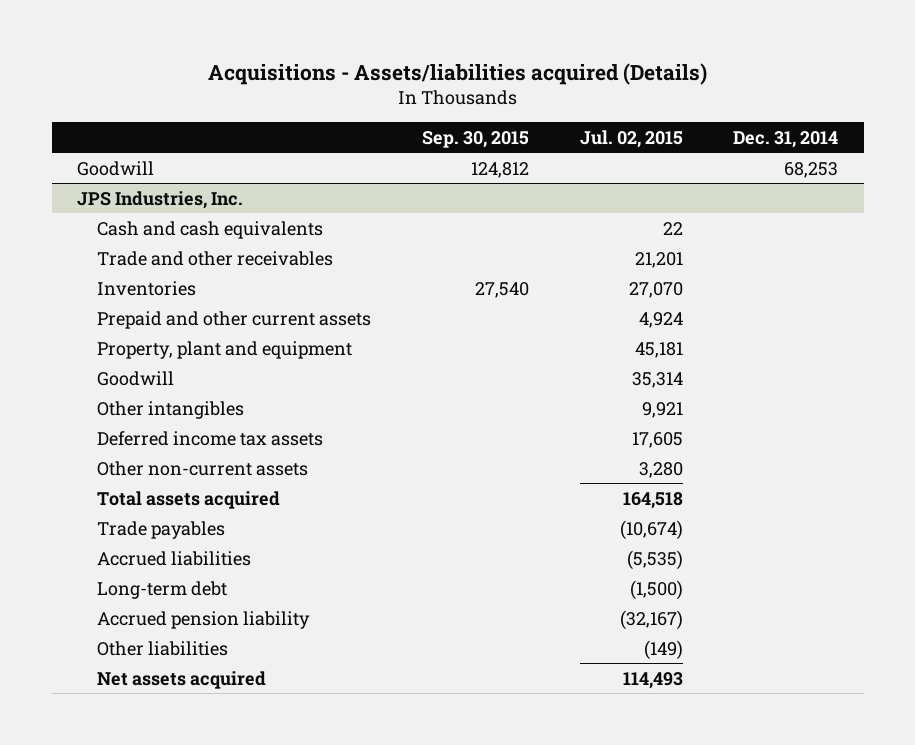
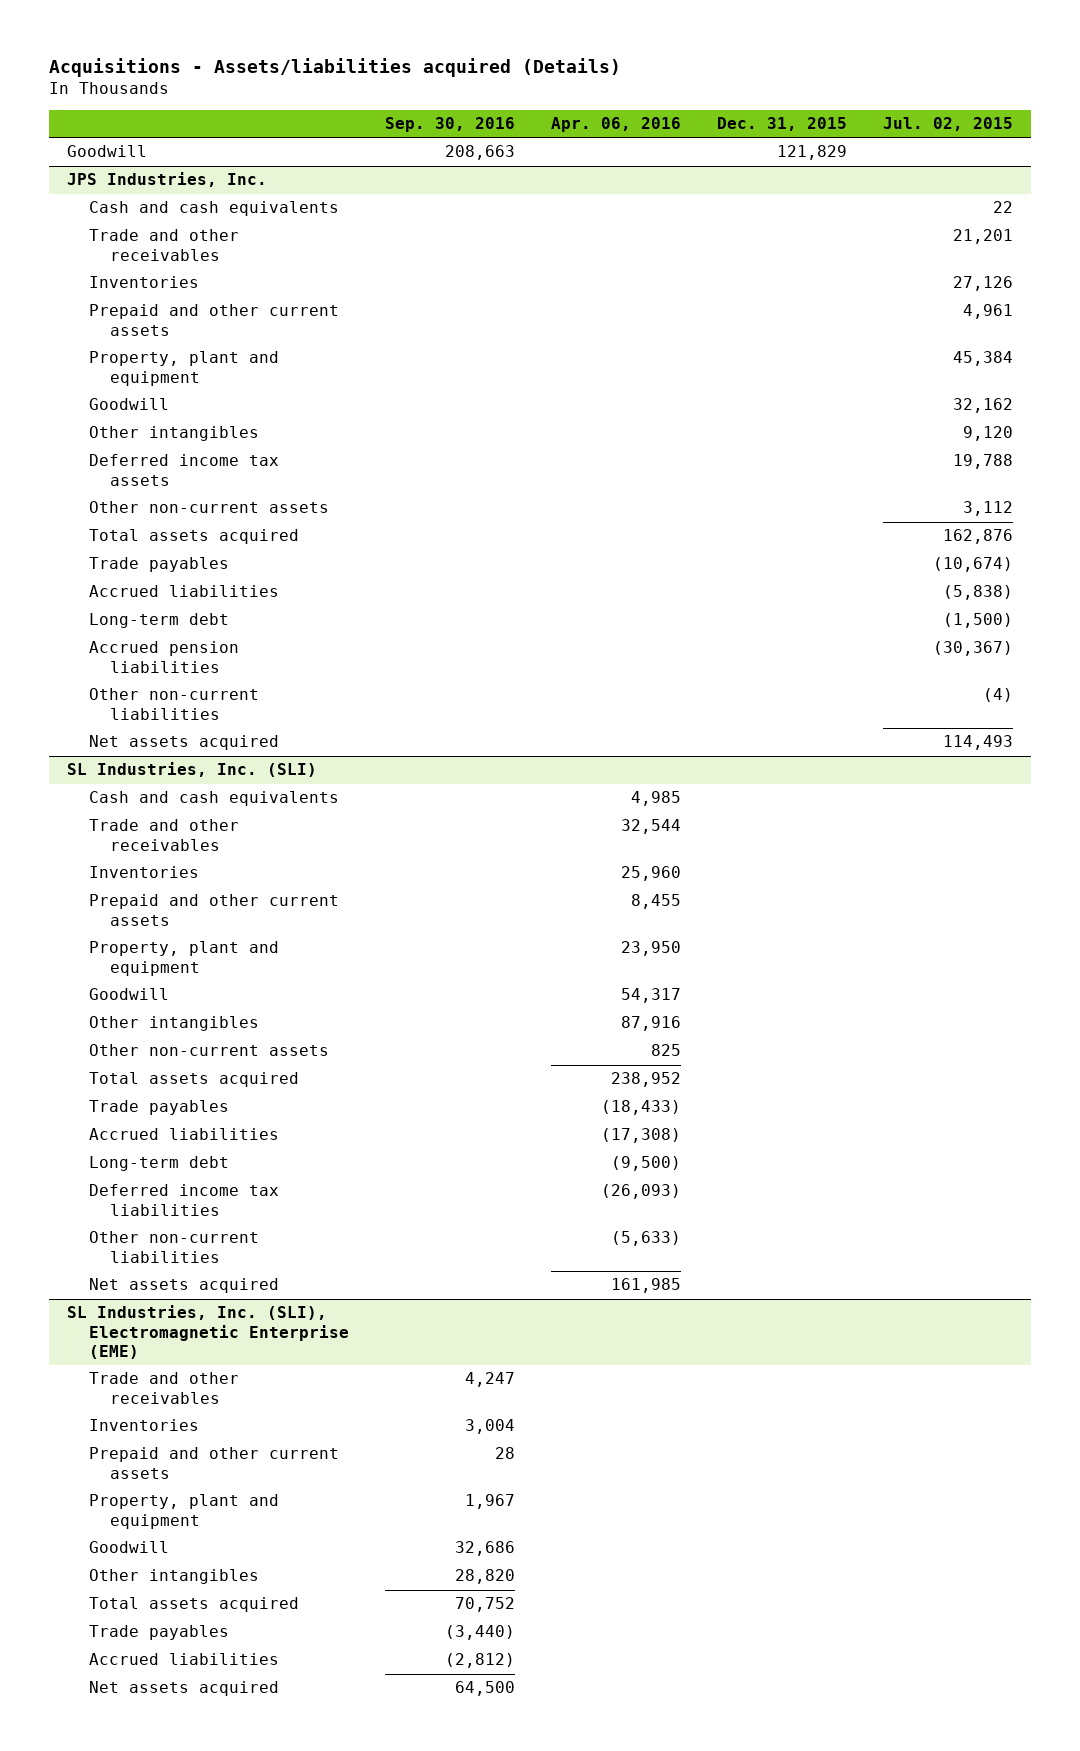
[421,130,529,148] Sep. 30, 2015 -> none
[733,130,839,148] Dec. 31, 2014 -> none
none -> [384,117,515,133] Sep. 30, 2016
none -> [550,117,681,133] Apr. 06, 2016
none -> [716,117,847,132] Dec. 31, 2015
[628,281,683,298] 27,070 -> [952,276,1013,292] 27,126
[638,311,683,328] 4,924 -> [962,304,1013,320] 4,961
[634,341,683,358] 45,181 -> [952,351,1013,367] 45,384
[631,371,683,388] 35,314 -> [952,398,1013,414] 32,162
[641,401,683,418] 9,921 -> [962,426,1013,442] 9,120
[631,431,683,448] 17,605 -> [952,454,1013,470] 19,788
[638,461,683,478] 3,280 -> [962,501,1013,517] 3,112
[622,491,683,509] 164,518 -> [942,529,1013,545] 162,876
[626,549,683,570] (5,535) -> [942,585,1013,601] (5,838)
[97,610,311,629] Accrued pension liability -> [88,641,239,673] Accrued pension liabilities
[619,609,683,630] (32,167) -> [932,641,1013,657] (30,367)
[97,640,229,656] Other liabilities -> [88,688,259,720] Other non-current liabilities
[643,639,683,660] (149) -> [982,688,1013,703] (4)
none -> [67,762,318,778] SL Industries, Inc. (SLI)
none -> [88,791,339,807] Cash and cash equivalents
none -> [88,819,239,851] Trade and other receivables
none -> [88,866,199,879] Inventories
none -> [88,894,339,926] Prepaid and other current assets
none -> [88,941,279,976] Property, plant and equipment
none -> [88,988,169,1001] Goodwill
none -> [88,1016,259,1032] Other intangibles
none -> [88,1044,329,1057] Other non-current assets
none -> [88,1072,299,1088] Total assets acquired
none -> [88,1100,229,1116] Trade payables
none -> [88,1128,279,1141] Accrued liabilities
none -> [88,1156,229,1172] Long-term debt
none -> [88,1184,279,1216] Deferred income tax liabilities
none -> [88,1231,259,1263] Other non-current liabilities
none -> [88,1278,279,1294] Net assets acquired
none -> [67,1305,349,1359] SL Industries, Inc. (SLI), Electromagnetic Enterprise (EME)
none -> [88,1372,239,1404] Trade and other receivables
none -> [88,1419,199,1432] Inventories
none -> [88,1447,339,1479] Prepaid and other current assets
none -> [88,1494,279,1529] Property, plant and equipment
none -> [88,1541,169,1554] Goodwill
none -> [88,1569,259,1585] Other intangibles
none -> [88,1597,299,1613] Total assets acquired
none -> [88,1625,229,1641] Trade payables
none -> [88,1653,279,1666] Accrued liabilities
none -> [88,1681,279,1697] Net assets acquired

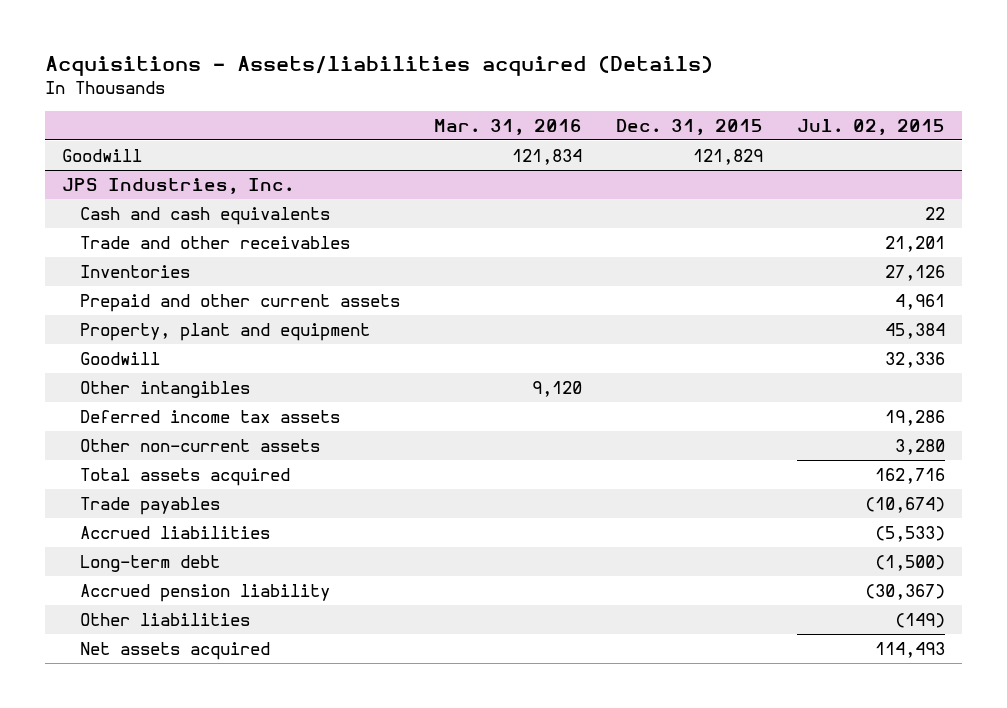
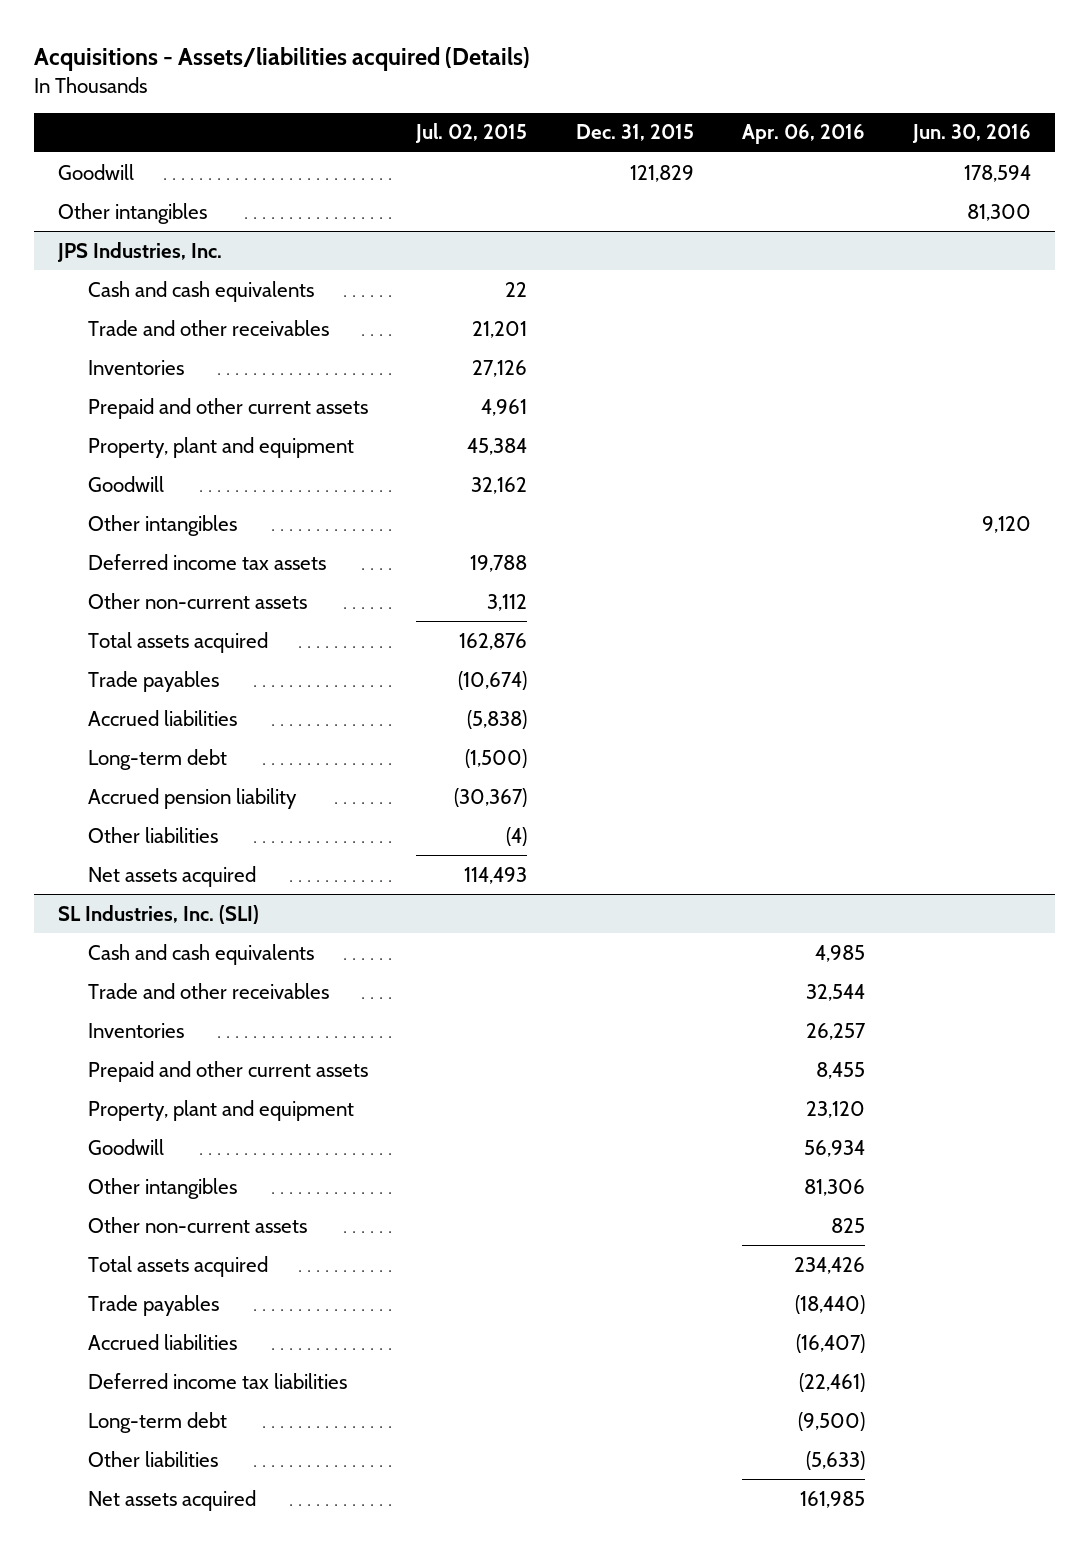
[434,118,583,135] Mar. 31, 2016 -> none
none -> [741,124,865,145] Apr. 06, 2016
none -> [912,124,1032,144] Jun. 30, 2016
none -> [57,202,207,224] Other intangibles
[885,351,946,368] 32,336 -> [471,476,528,494] 32,162
[885,409,946,426] 19,286 -> [470,554,528,572] 19,788
[895,438,946,455] 3,280 -> [487,593,528,611] 3,112
[875,467,946,484] 162,716 -> [459,632,528,650] 162,876
[875,525,946,542] (5,533) -> [467,709,528,729] (5,838)
[895,612,946,628] (149) -> [506,826,528,846] (4)
none -> [57,904,259,924] SL Industries, Inc. (SLI)
none -> [87,943,314,965] Cash and cash equivalents
none -> [87,982,329,999] Trade and other receivables
none -> [87,1022,184,1038] Inventories
none -> [87,1060,368,1082] Prepaid and other current assets
none -> [87,1099,354,1121] Property, plant and equipment
none -> [87,1138,164,1155] Goodwill
none -> [87,1177,237,1199] Other intangibles
none -> [87,1216,307,1233] Other non-current assets
none -> [87,1255,268,1277] Total assets acquired
none -> [87,1294,219,1316] Trade payables
none -> [87,1333,237,1350] Accrued liabilities
none -> [87,1372,347,1389] Deferred income tax liabilities
none -> [87,1411,227,1433] Long-term debt
none -> [87,1450,218,1467] Other liabilities
none -> [87,1489,256,1511] Net assets acquired

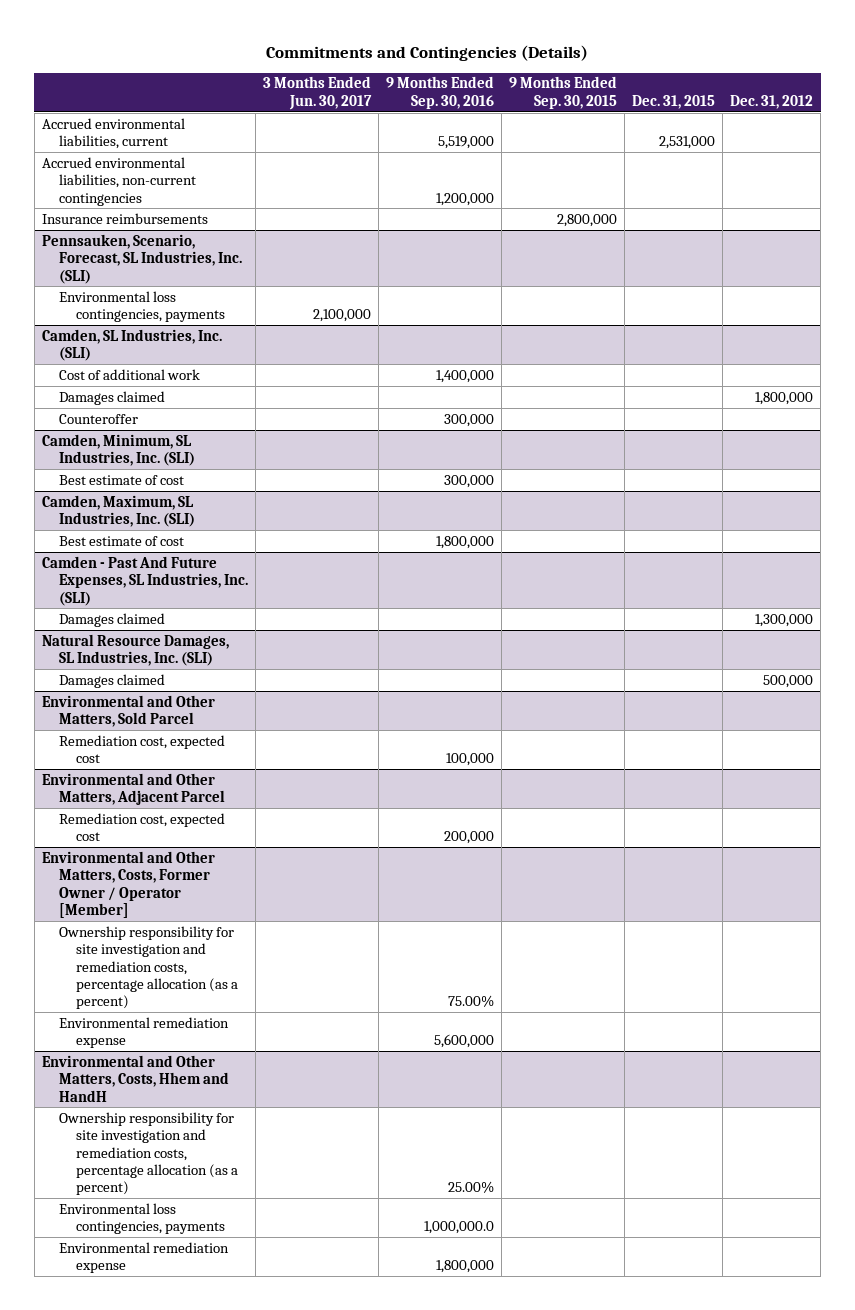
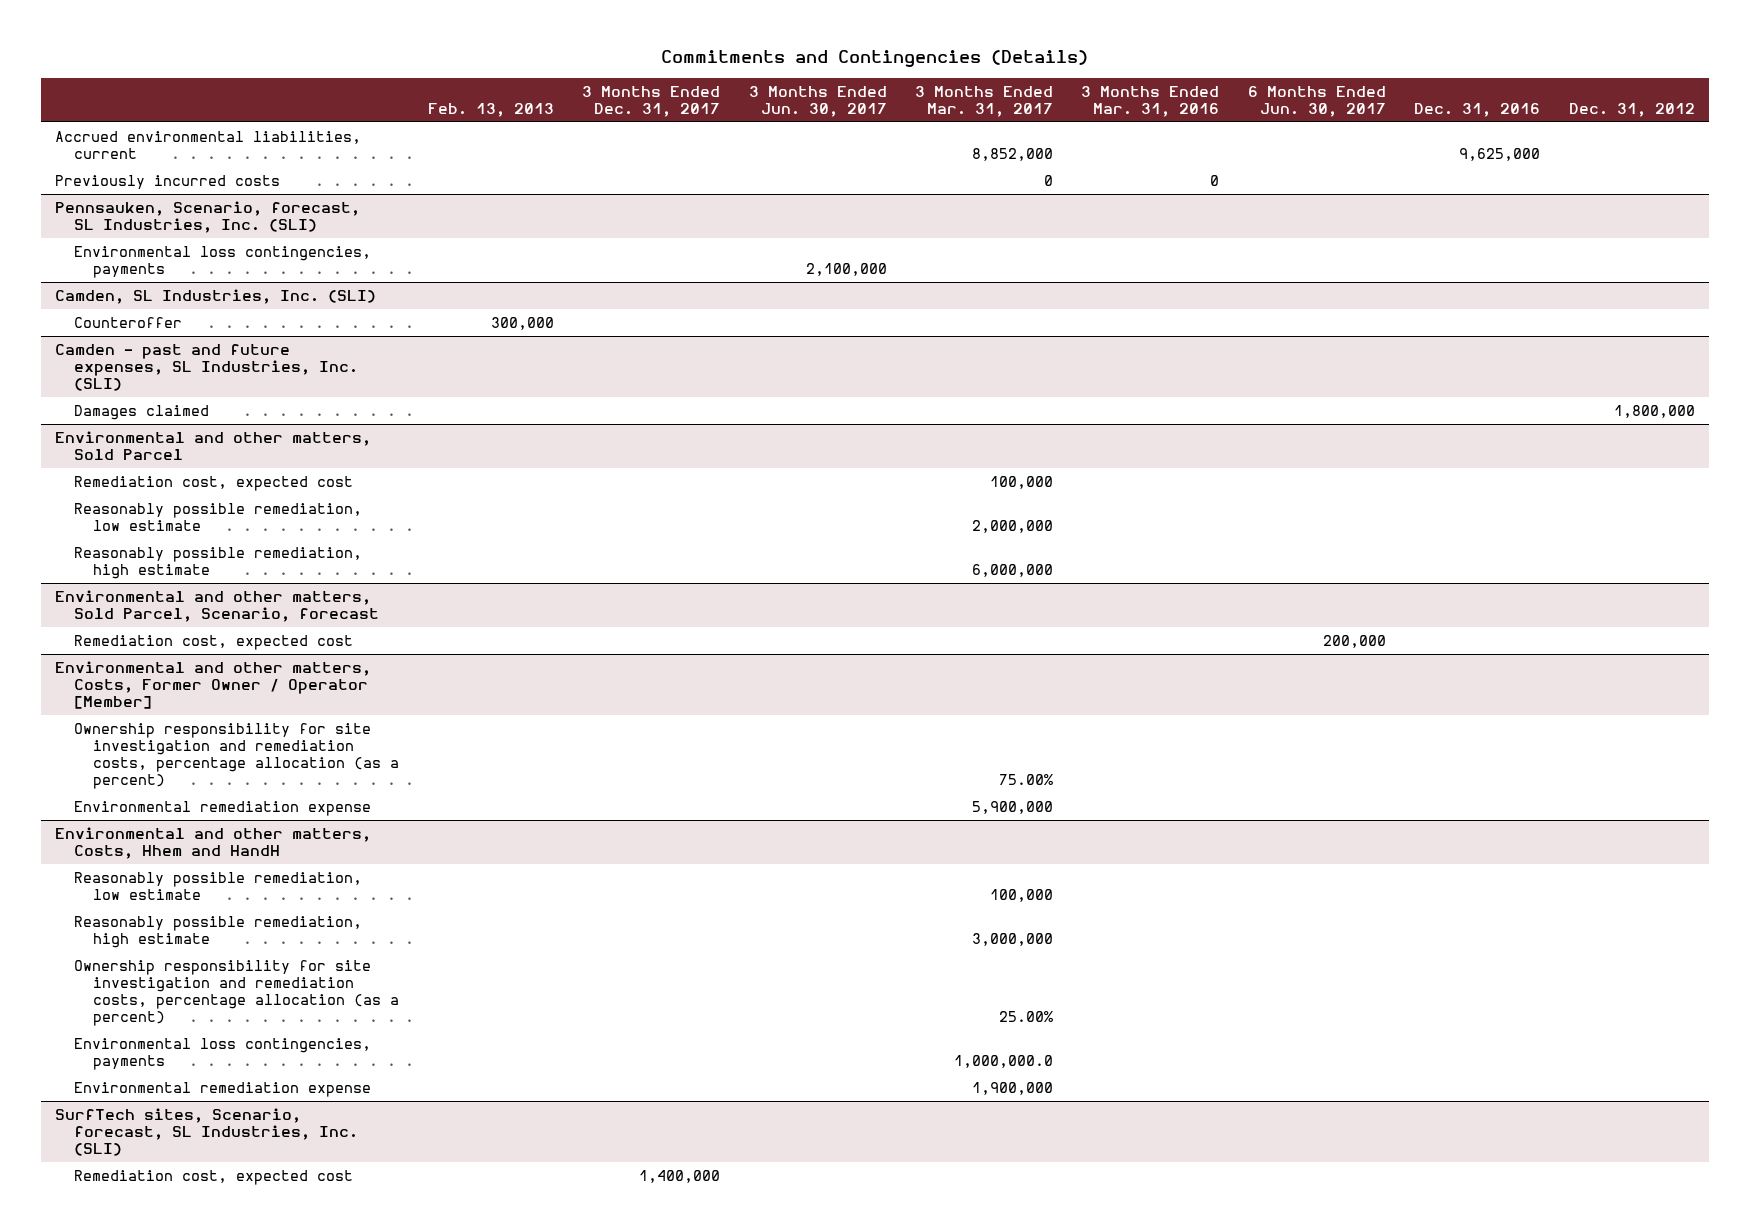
[385,76,494,109] 9 Months Ended Sep. 30, 2016 -> none
[508,76,617,109] 9 Months Ended Sep. 30, 2015 -> none
[632,94,716,109] Dec. 31, 2015 -> none
none -> [427,102,554,117] Feb. 13, 2013
none -> [582,85,721,117] 3 Months Ended Dec. 31, 2017
none -> [914,85,1053,117] 3 Months Ended Mar. 31, 2017
none -> [1081,85,1220,117] 3 Months Ended Mar. 31, 2016
none -> [1247,85,1386,117] 6 Months Ended Jun. 30, 2017
none -> [1414,102,1541,117] Dec. 31, 2016
[41,156,196,206] Accrued environmental liabilities, non-current contingencies -> none
[41,212,208,224] Insurance reimbursements -> [55,174,281,189] Previously incurred costs
[41,233,242,284] Pennsauken, Scenario, Forecast, SL Industries, Inc. (SLI) -> [55,200,361,233] Pennsauken, Scenario, forecast, SL Industries, Inc. (SLI)
[58,368,200,380] Cost of additional work -> none
[58,390,165,405] Damages claimed -> none
[41,433,195,467] Camden, Minimum, SL Industries, Inc. (SLI) -> none
[58,474,184,485] Best estimate of cost -> none
[41,494,195,528] Camden, Maximum, SL Industries, Inc. (SLI) -> none
[58,535,184,546] Best estimate of cost -> none
[41,633,229,667] Natural Resource Damages, SL Industries, Inc. (SLI) -> none
[58,673,165,688] Damages claimed -> none
[41,555,248,606] Camden - Past And Future Expenses, SL Industries, Inc. (SLI) -> [55,343,359,392] Camden - past and future expenses, SL Industries, Inc. (SLI)
[755,613,814,627] 1,300,000 -> [1613,404,1695,418] 1,800,000
[41,694,215,728] Environmental and Other Matters, Sold Parcel -> [55,430,372,460] Environmental and other matters, Sold Parcel
none -> [74,502,363,531] Reasonably possible remediation, low estimate
none -> [74,546,363,579] Reasonably possible remediation, high estimate
[41,772,225,806] Environmental and Other Matters, Adjacent Parcel -> [55,589,380,622] Environmental and other matters, Sold Parcel, Scenario, forecast
[41,850,215,919] Environmental and Other Matters, Costs, Former Owner / Operator [Member] -> [55,660,372,710] Environmental and other matters, Costs, Former Owner / Operator [Member]
[41,1054,229,1102] Environmental and Other Matters, Costs, Hhem and HandH -> [55,826,372,859] Environmental and other matters, Costs, Hhem and HandH
none -> [74,871,363,900] Reasonably possible remediation, low estimate
none -> [74,915,363,948] Reasonably possible remediation, high estimate
none -> [55,1107,359,1157] SurfTech sites, Scenario, forecast, SL Industries, Inc. (SLI)
none -> [74,1169,354,1185] Remediation cost, expected cost

